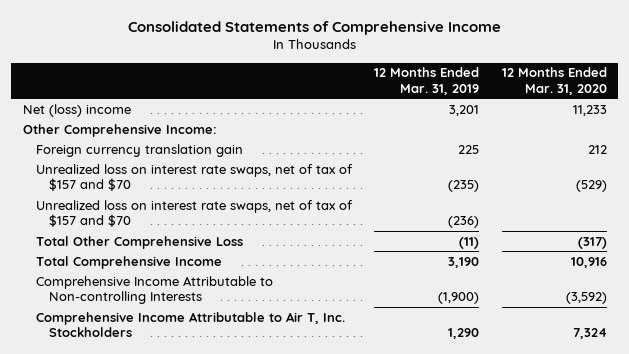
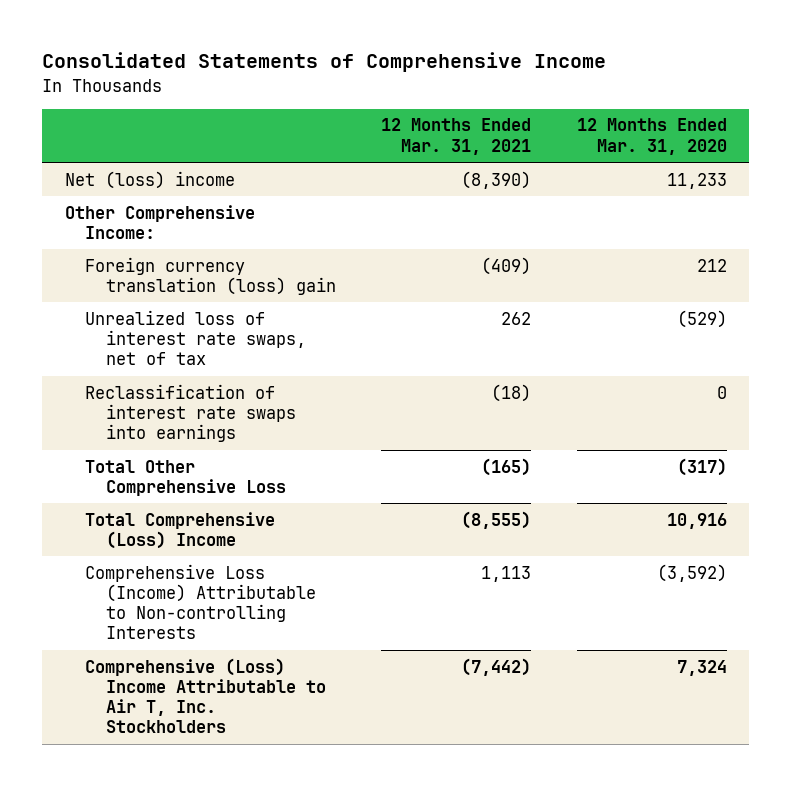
[374,67,480,96] 12 Months Ended Mar. 31, 2019 -> none
none -> [381,118,532,155] 12 Months Ended Mar. 31, 2021
[35,199,353,228] Unrealized loss on interest rate swaps, net of tax of $157 and $70 -> none
[35,143,243,157] Foreign currency translation gain -> [85,256,336,296] Foreign currency translation (loss) gain
[35,163,353,192] Unrealized loss on interest rate swaps, net of tax of $157 and $70 -> [85,309,306,366] Unrealized loss of interest rate swaps, net of tax
none -> [85,383,296,443] Reclassification of interest rate swaps into earnings
[35,255,222,269] Total Comprehensive Income -> [85,511,276,550] Total Comprehensive (Loss) Income
[35,275,273,305] Comprehensive Income Attributable to Non-controlling Interests -> [85,563,316,640] Comprehensive Loss (Income) Attributable to Non-controlling Interests
[35,311,345,338] Comprehensive Income Attributable to Air T, Inc. Stockholders -> [85,657,326,734] Comprehensive (Loss) Income Attributable to Air T, Inc. Stockholders

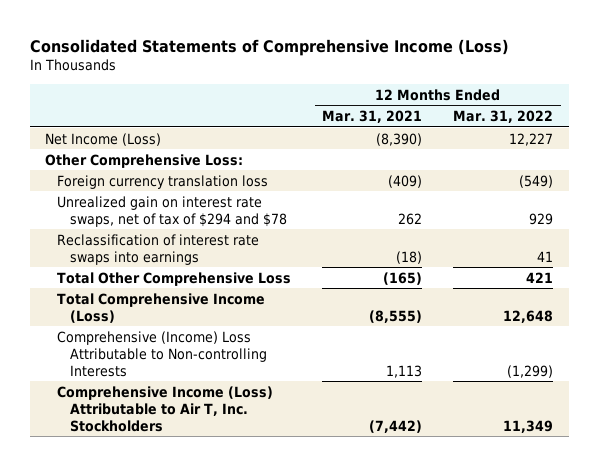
[41,52,606,73] Consolidated Statements of Comprehensive Income -> [29,38,509,56] Consolidated Statements of Comprehensive Income (Loss)
[576,118,727,155] 12 Months Ended Mar. 31, 2020 -> none
none -> [453,110,554,124] Mar. 31, 2022
[64,170,235,189] Net (loss) income -> [45,132,162,146] Net Income (Loss)
[64,204,255,240] Other Comprehensive Income: -> [45,153,244,168] Other Comprehensive Loss:
[85,256,336,296] Foreign currency translation (loss) gain -> [57,174,269,189] Foreign currency translation loss
[85,309,306,366] Unrealized loss of interest rate swaps, net of tax -> [57,195,287,227] Unrealized gain on interest rate swaps, net of tax of $294 and $78
[85,511,276,550] Total Comprehensive (Loss) Income -> [57,292,266,323] Total Comprehensive Income (Loss)
[85,563,316,640] Comprehensive Loss (Income) Attributable to Non-controlling Interests -> [57,330,267,377] Comprehensive (Income) Loss Attributable to Non-controlling Interests
[85,657,326,734] Comprehensive (Loss) Income Attributable to Air T, Inc. Stockholders -> [57,385,274,432] Comprehensive Income (Loss) Attributable to Air T, Inc. Stockholders

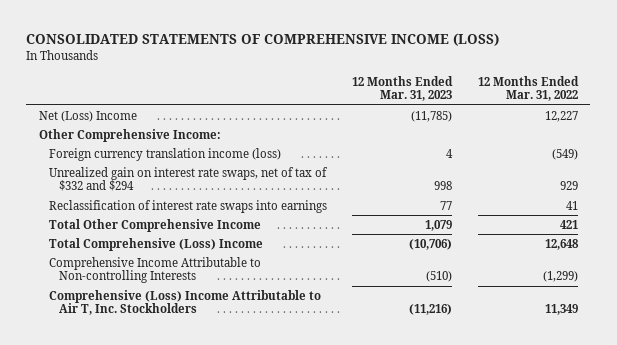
[29,38,509,56] Consolidated Statements of Comprehensive Income (Loss) -> [26,33,500,47] CONSOLIDATED STATEMENTS OF COMPREHENSIVE INCOME (LOSS)
[322,110,423,124] Mar. 31, 2021 -> none
none -> [352,75,454,102] 12 Months Ended Mar. 31, 2023
[45,132,162,146] Net Income (Loss) -> [38,110,137,122] Net (Loss) Income
[45,153,244,168] Other Comprehensive Loss: -> [38,128,221,142] Other Comprehensive Income:
[57,174,269,189] Foreign currency translation loss -> [49,147,282,161] Foreign currency translation income (loss)
[57,195,287,227] Unrealized gain on interest rate swaps, net of tax of $294 and $78 -> [49,166,329,192] Unrealized gain on interest rate swaps, net of tax of $332 and $294
[57,271,292,286] Total Other Comprehensive Loss -> [49,218,262,232] Total Other Comprehensive Income
[57,292,266,323] Total Comprehensive Income (Loss) -> [49,237,264,251] Total Comprehensive (Loss) Income
[57,330,267,377] Comprehensive (Income) Loss Attributable to Non-controlling Interests -> [49,256,262,284] Comprehensive Income Attributable to Non-controlling Interests
[57,385,274,432] Comprehensive Income (Loss) Attributable to Air T, Inc. Stockholders -> [49,289,322,316] Comprehensive (Loss) Income Attributable to Air T, Inc. Stockholders

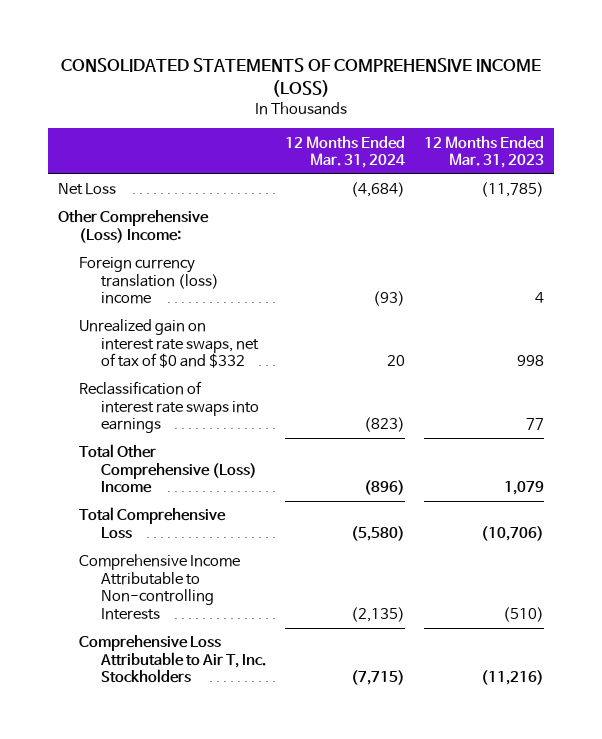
[477,75,579,102] 12 Months Ended Mar. 31, 2022 -> none
none -> [285,135,406,169] 12 Months Ended Mar. 31, 2024
[38,110,137,122] Net (Loss) Income -> [57,183,116,196] Net Loss
[38,128,221,142] Other Comprehensive Income: -> [57,210,209,243] Other Comprehensive (Loss) Income:
[49,147,282,161] Foreign currency translation income (loss) -> [79,257,220,305] Foreign currency translation (loss) income
[49,166,329,192] Unrealized gain on interest rate swaps, net of tax of $332 and $294 -> [79,319,260,369] Unrealized gain on interest rate swaps, net of tax of $0 and $332
[49,218,262,232] Total Other Comprehensive Income -> [79,444,258,494] Total Other Comprehensive (Loss) Income
[49,237,264,251] Total Comprehensive (Loss) Income -> [79,507,227,539] Total Comprehensive Loss
[49,289,322,316] Comprehensive (Loss) Income Attributable to Air T, Inc. Stockholders -> [79,635,267,684] Comprehensive Loss Attributable to Air T, Inc. Stockholders

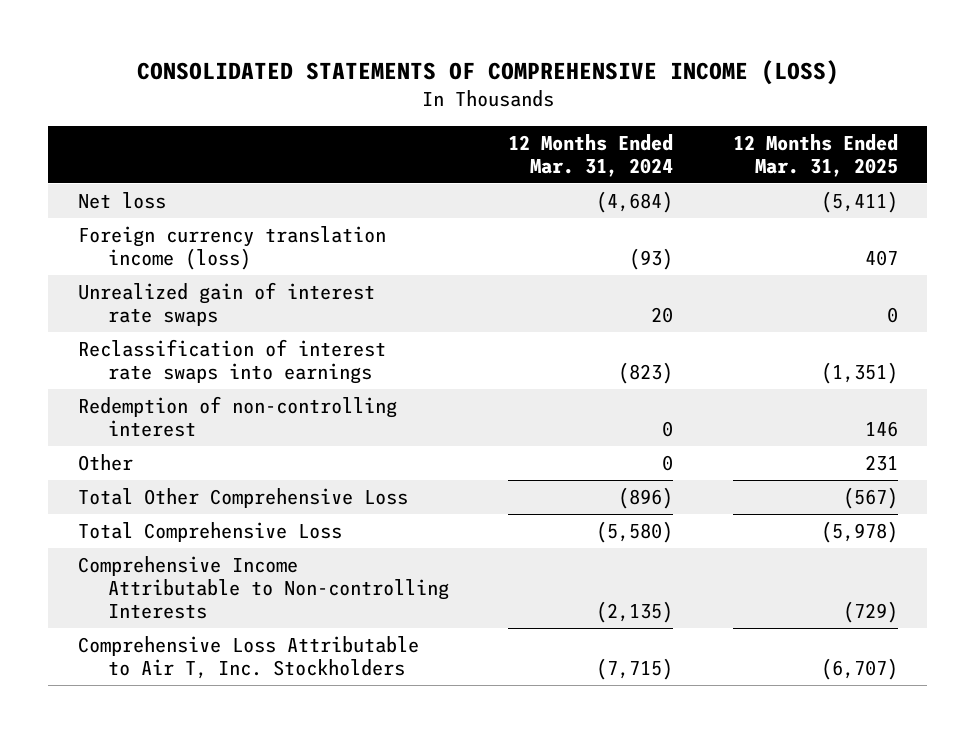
[424,135,545,169] 12 Months Ended Mar. 31, 2023 -> none
none -> [732,133,898,177] 12 Months Ended Mar. 31, 2025
[57,210,209,243] Other Comprehensive (Loss) Income: -> none
[57,183,116,196] Net Loss -> [77,191,166,209] Net loss
[79,257,220,305] Foreign currency translation (loss) income -> [77,225,386,271] Foreign currency translation income (loss)
[79,319,260,369] Unrealized gain on interest rate swaps, net of tax of $0 and $332 -> [77,281,375,327] Unrealized gain of interest rate swaps
none -> [77,395,397,438] Redemption of non-controlling interest
none -> [77,453,133,471] Other
[79,444,258,494] Total Other Comprehensive (Loss) Income -> [77,487,408,508] Total Other Comprehensive Loss

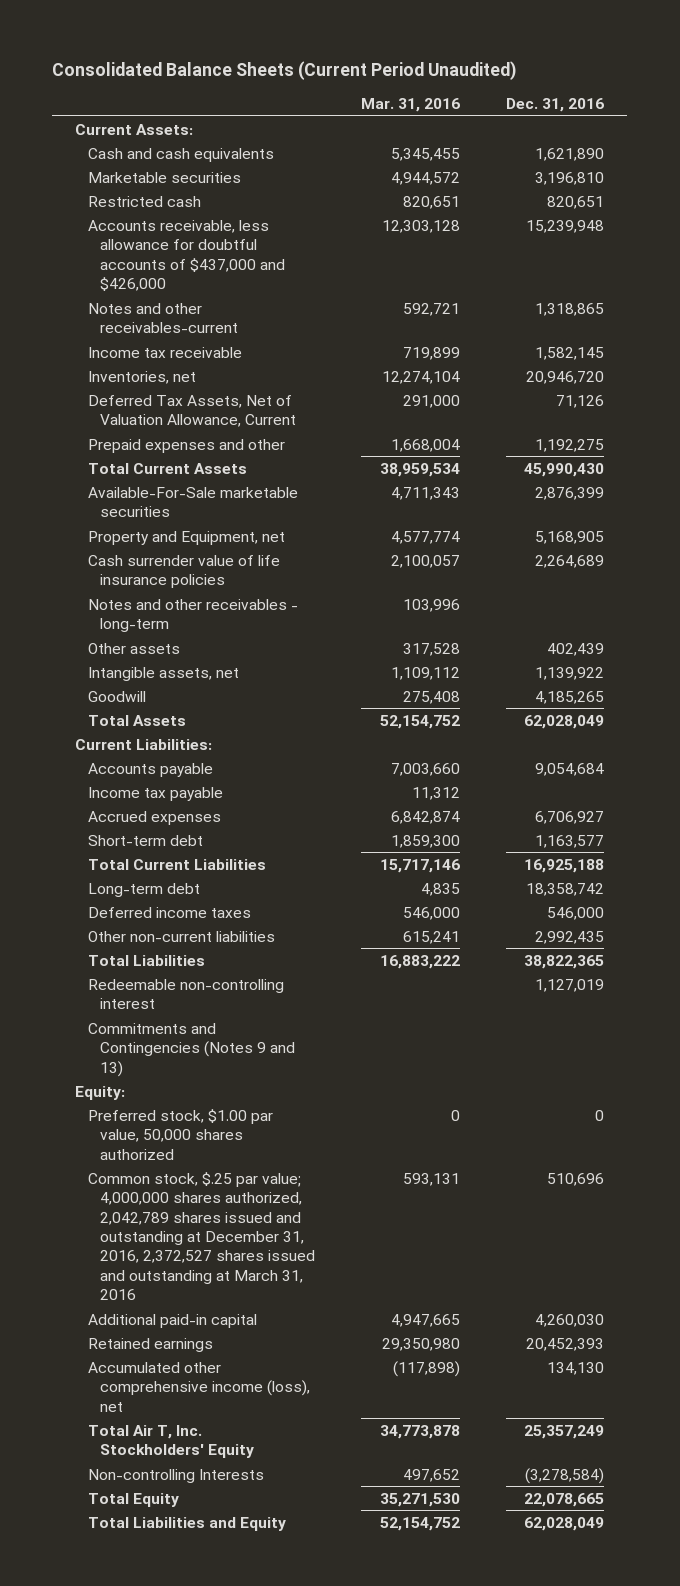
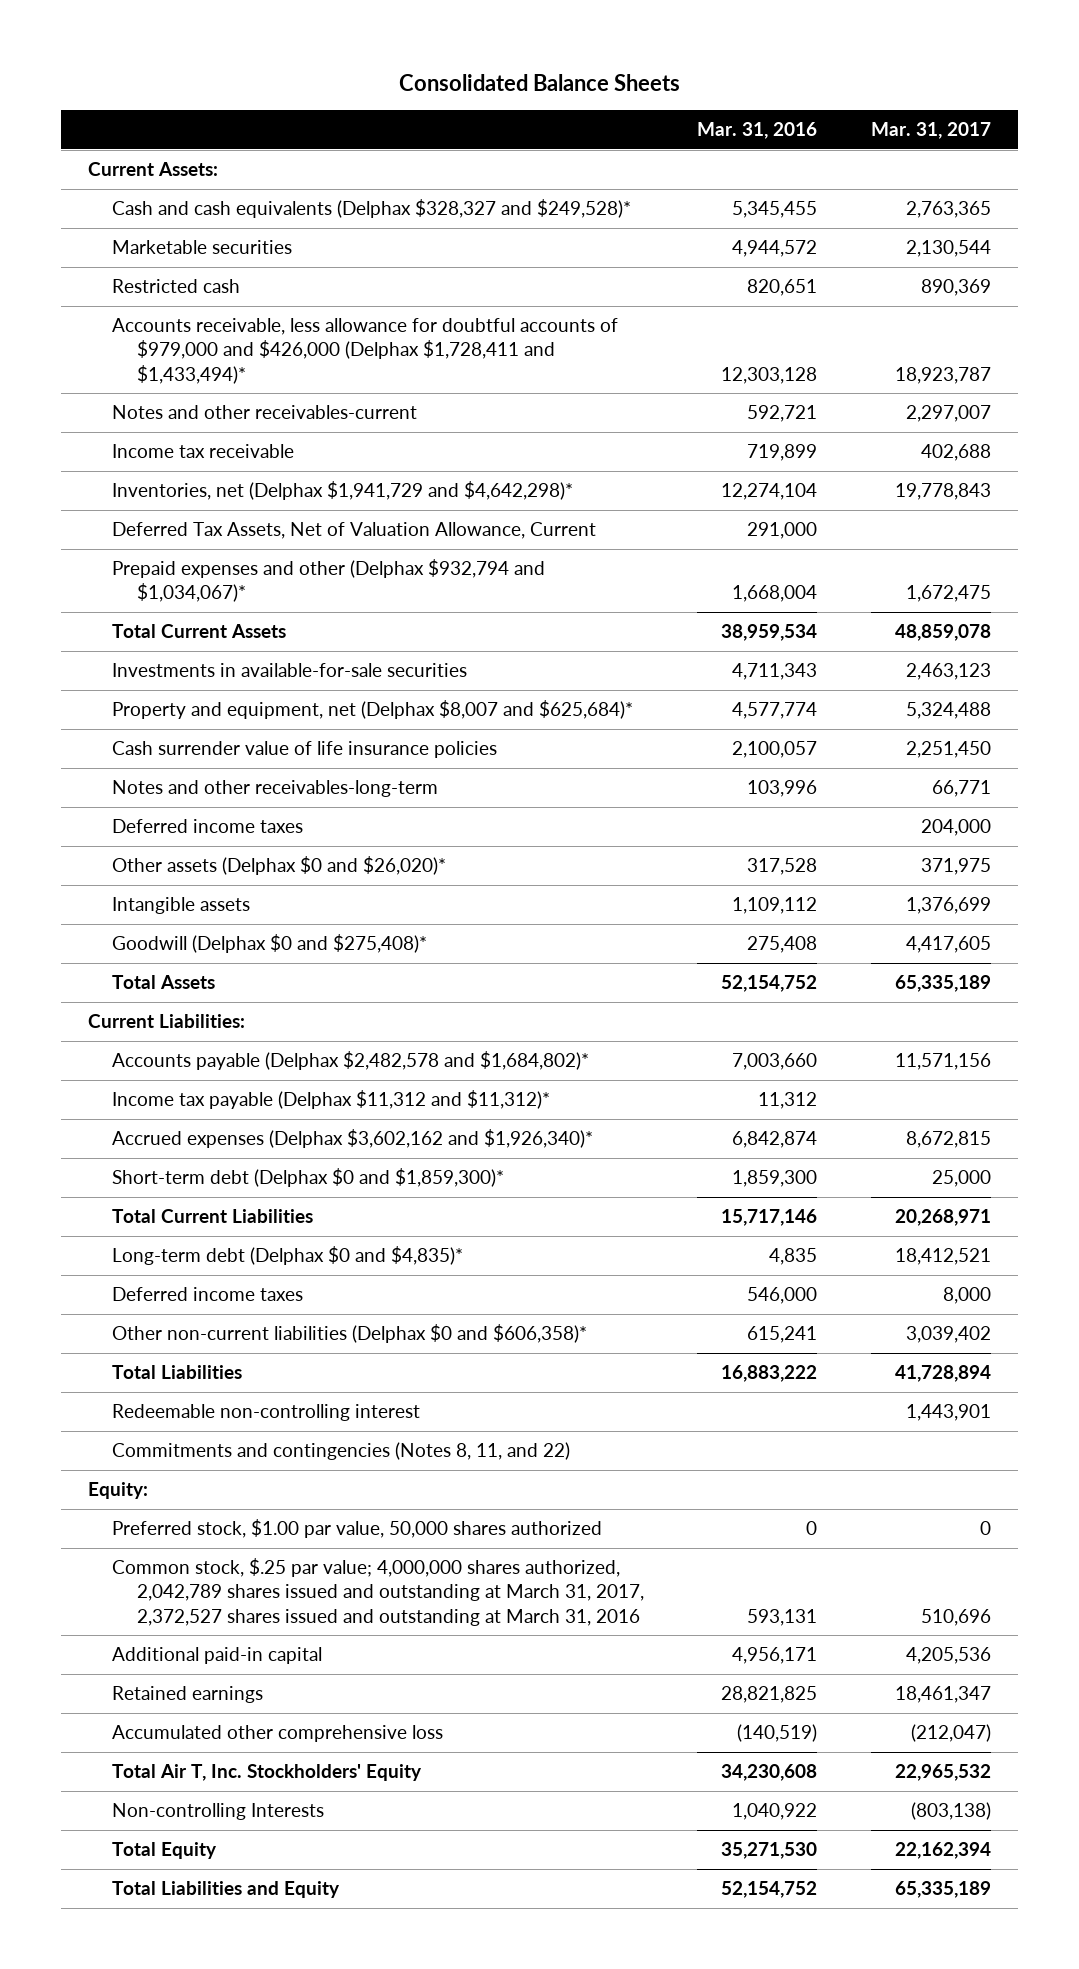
[52,60,518,80] Consolidated Balance Sheets (Current Period Unaudited) -> [398,74,680,92] Consolidated Balance Sheets
[506,98,605,113] Dec. 31, 2016 -> none
none -> [870,122,991,140] Mar. 31, 2017
[87,147,274,162] Cash and cash equivalents -> [112,199,632,219] Cash and cash equivalents (Delphax $328,327 and $249,528)*
[87,219,286,292] Accounts receivable, less allowance for doubtful accounts of $437,000 and $426,000 -> [112,318,619,384] Accounts receivable, less allowance for doubtful accounts of $979,000 and $426,000 (Delphax $1,728,411 and $1,433,494)*
[87,370,196,384] Inventories, net -> [112,481,574,501] Inventories, net (Delphax $1,941,729 and $4,642,298)*
[87,438,285,453] Prepaid expenses and other -> [112,559,546,603] Prepaid expenses and other (Delphax $932,794 and $1,034,067)*
[87,486,298,518] Available-For-Sale marketable securities -> [112,663,468,678] Investments in available-for-sale securities
[87,530,285,545] Property and Equipment, net -> [112,700,634,720] Property and equipment, net (Delphax $8,007 and $625,684)*
[87,598,298,633] Notes and other receivables - long-term -> [112,780,439,798] Notes and other receivables-long-term
none -> [112,819,304,834] Deferred income taxes
[87,642,180,654] Other assets -> [112,856,447,876] Other assets (Delphax $0 and $26,020)*
[87,666,239,681] Intangible assets, net -> [112,897,251,915] Intangible assets
[87,690,146,702] Goodwill -> [112,934,428,954] Goodwill (Delphax $0 and $275,408)*
[87,762,213,777] Accounts payable -> [112,1051,590,1071] Accounts payable (Delphax $2,482,578 and $1,684,802)*
[87,786,223,801] Income tax payable -> [112,1090,551,1110] Income tax payable (Delphax $11,312 and $11,312)*
[87,810,221,825] Accrued expenses -> [112,1129,594,1149] Accrued expenses (Delphax $3,602,162 and $1,926,340)*
[87,834,203,846] Short-term debt -> [112,1168,505,1188] Short-term debt (Delphax $0 and $1,859,300)*
[87,882,200,897] Long-term debt -> [112,1246,464,1266] Long-term debt (Delphax $0 and $4,835)*
[87,930,275,942] Other non-current liabilities -> [112,1324,588,1344] Other non-current liabilities (Delphax $0 and $606,358)*
[87,1022,296,1077] Commitments and Contingencies (Notes 9 and 13) -> [112,1442,571,1461] Commitments and contingencies (Notes 8, 11, and 22)
[87,1171,316,1301] Common stock, $.25 par value; 4,000,000 shares authorized, 2,042,789 shares issued and outstanding at December 31, 2016, 2,372,527 shares issued and outstanding at March 31, 2016 -> [112,1558,644,1626] Common stock, $.25 par value; 4,000,000 shares authorized, 2,042,789 shares issued and outstanding at March 31, 2017, 2,372,527 shares issued and outstanding at March 31, 2016
[391,1313,461,1327] 4,947,665 -> [732,1647,818,1665] 4,956,171
[382,1337,461,1351] 29,350,980 -> [721,1686,818,1704] 28,821,825
[87,1361,311,1412] Accumulated other comprehensive income (loss), net -> [112,1725,444,1743] Accumulated other comprehensive loss
[393,1360,461,1377] (117,898) -> [737,1724,818,1743] (140,519)
[380,1424,461,1439] 34,773,878 -> [721,1764,818,1782] 34,230,608
[403,1468,461,1482] 497,652 -> [732,1803,818,1821] 1,040,922

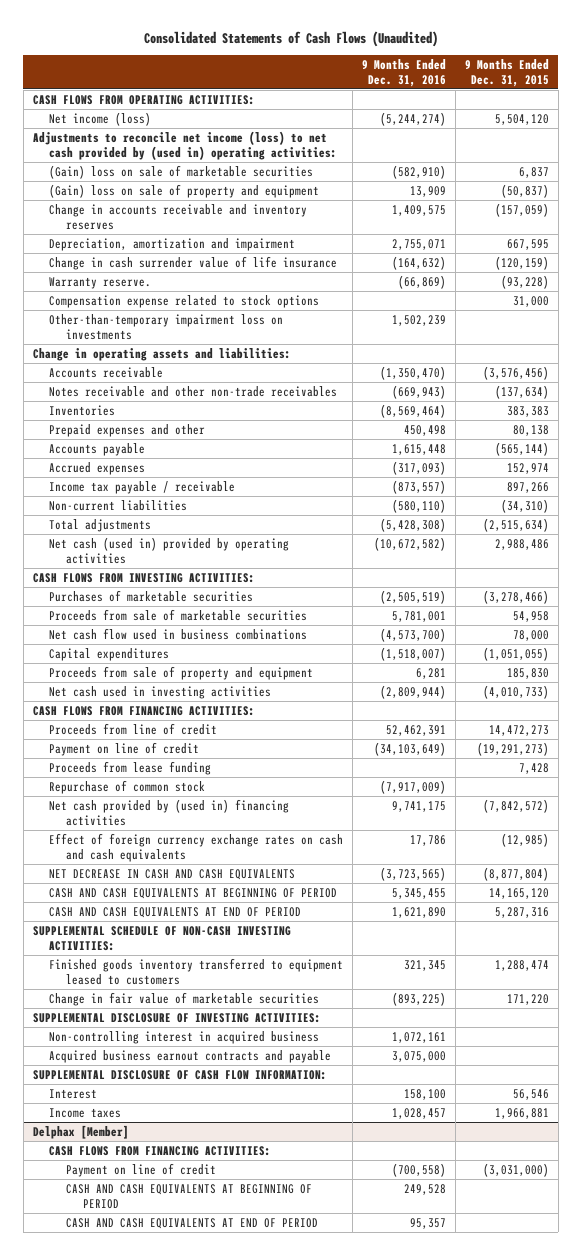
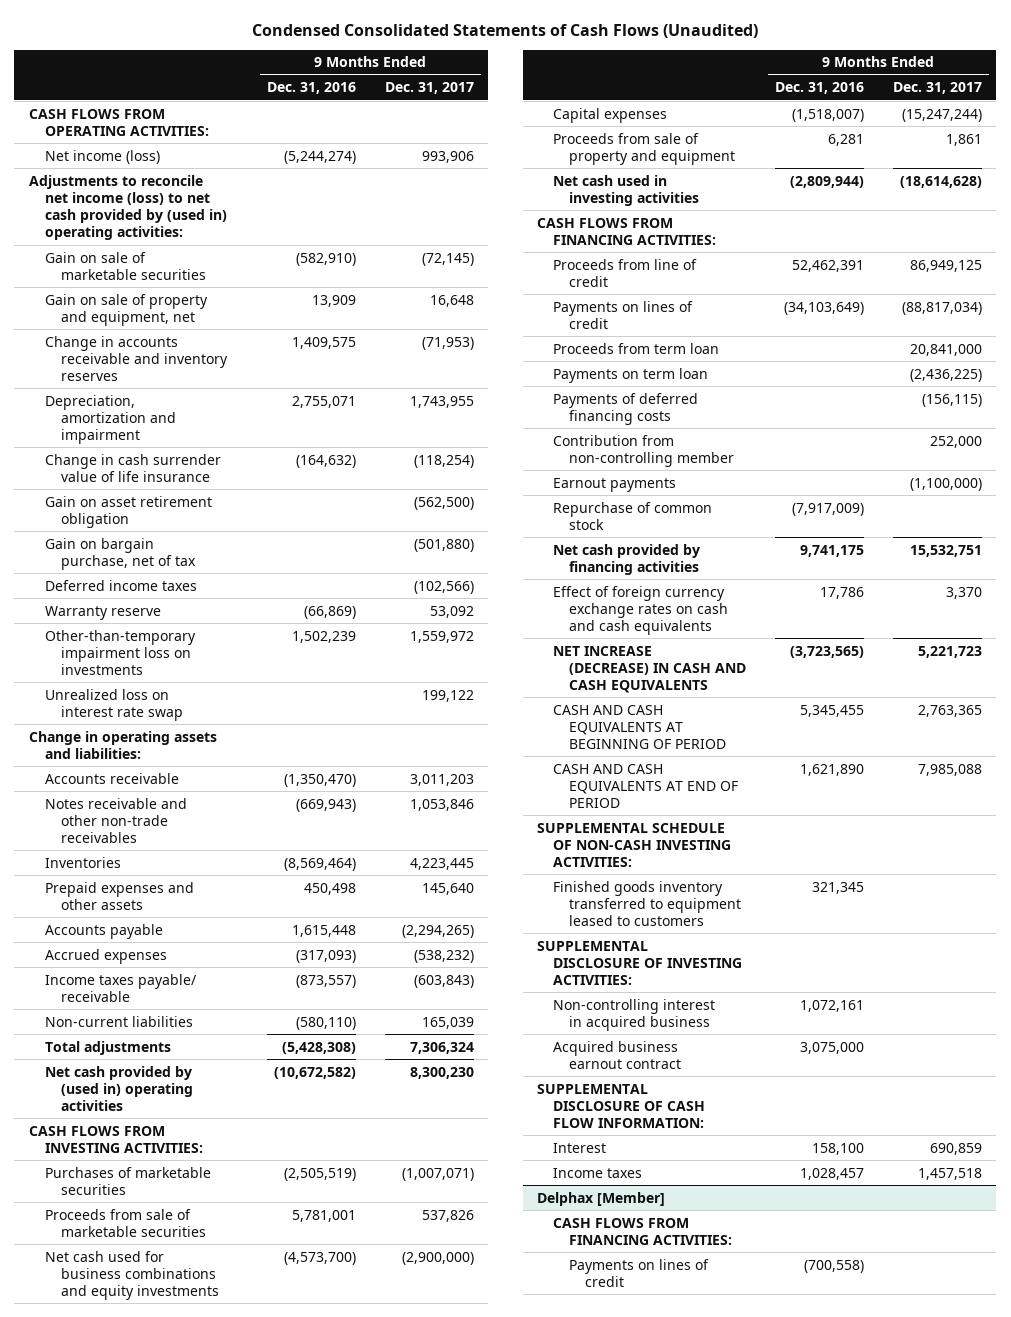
[143,30,438,47] Consolidated Statements of Cash Flows (Unaudited) -> [252,23,759,38] Condensed Consolidated Statements of Cash Flows (Unaudited)
[465,58,550,87] 9 Months Ended Dec. 31, 2015 -> none
none -> [384,82,474,95] Dec. 31, 2017
[49,164,314,179] (Gain) loss on sale of marketable securities -> [44,251,207,280] Gain on sale of marketable securities
[49,183,320,198] (Gain) loss on sale of property and equipment -> [44,293,208,326] Gain on sale of property and equipment, net
[49,294,320,308] Compensation expense related to stock options -> none
none -> [44,495,212,528] Gain on asset retirement obligation
none -> [44,537,197,570] Gain on bargain purchase, net of tax
none -> [44,579,197,591] Deferred income taxes
[49,276,152,289] Warranty reserve. -> [44,605,161,620] Warranty reserve
none -> [44,688,184,721] Unrealized loss on interest rate swap
[49,423,206,437] Prepaid expenses and other -> [44,881,194,910] Prepaid expenses and other assets
[49,480,236,494] Income tax payable / receivable -> [44,973,197,1002] Income taxes payable/ receivable
[49,536,290,565] Net cash (used in) provided by operating activities -> [44,1065,194,1111] Net cash provided by (used in) operating activities
[49,627,308,640] Net cash flow used in business combinations -> [44,1250,220,1300] Net cash used for business combinations and equity investments
[49,647,170,661] Capital expenditures -> [553,107,668,123] Capital expenses
[49,760,212,775] Proceeds from lease funding -> none
[49,741,200,756] Payment on line of credit -> [553,300,694,329] Payments on lines of credit
none -> [553,342,720,354] Proceeds from term loan
none -> [553,367,709,383] Payments on term loan
none -> [553,392,699,425] Payments of deferred financing costs
none -> [553,434,735,467] Contribution from non-controlling member
none -> [553,477,677,492] Earnout payments
[49,798,290,827] Net cash provided by (used in) financing activities -> [553,543,701,575] Net cash provided by financing activities
[49,868,296,880] NET DECREASE IN CASH AND CASH EQUIVALENTS -> [553,645,747,693] NET INCREASE (DECREASE) IN CASH AND CASH EQUIVALENTS
[49,991,320,1006] Change in fair value of marketable securities -> none
[49,1049,332,1063] Acquired business earnout contracts and payable -> [553,1040,682,1069] Acquired business earnout contract
[66,1183,313,1210] CASH AND CASH EQUIVALENTS AT BEGINNING OF PERIOD -> none
[66,1217,319,1229] CASH AND CASH EQUIVALENTS AT END OF PERIOD -> none
[66,1162,217,1177] Payment on line of credit -> [569,1258,710,1287] Payments on lines of credit

